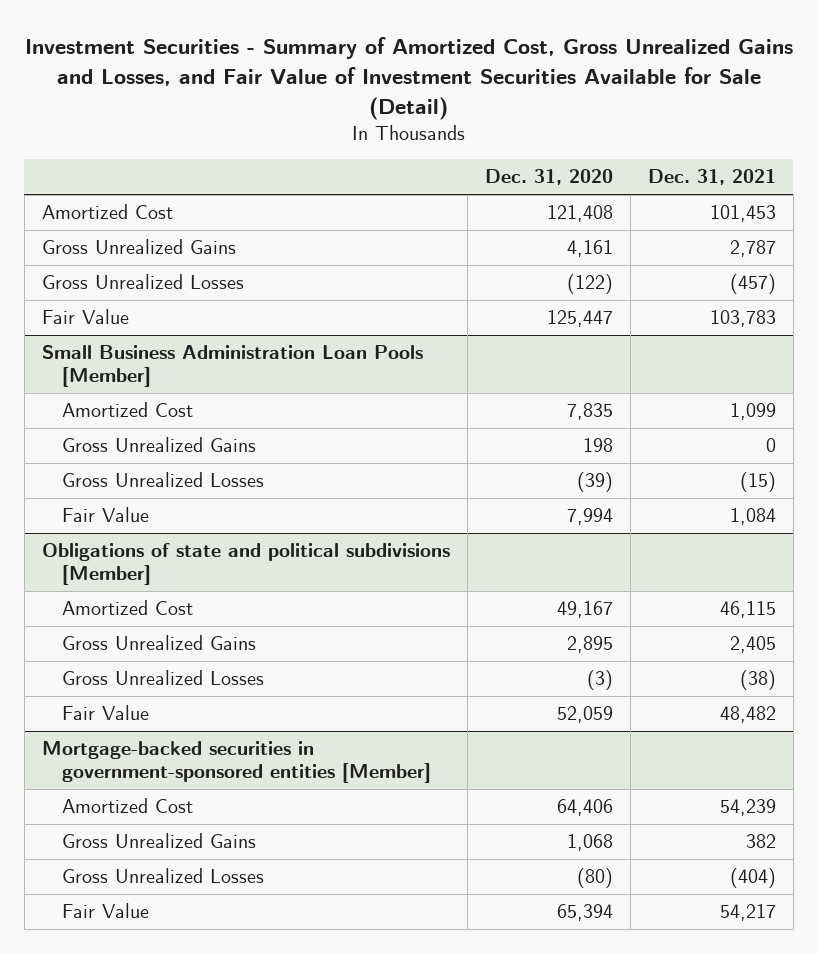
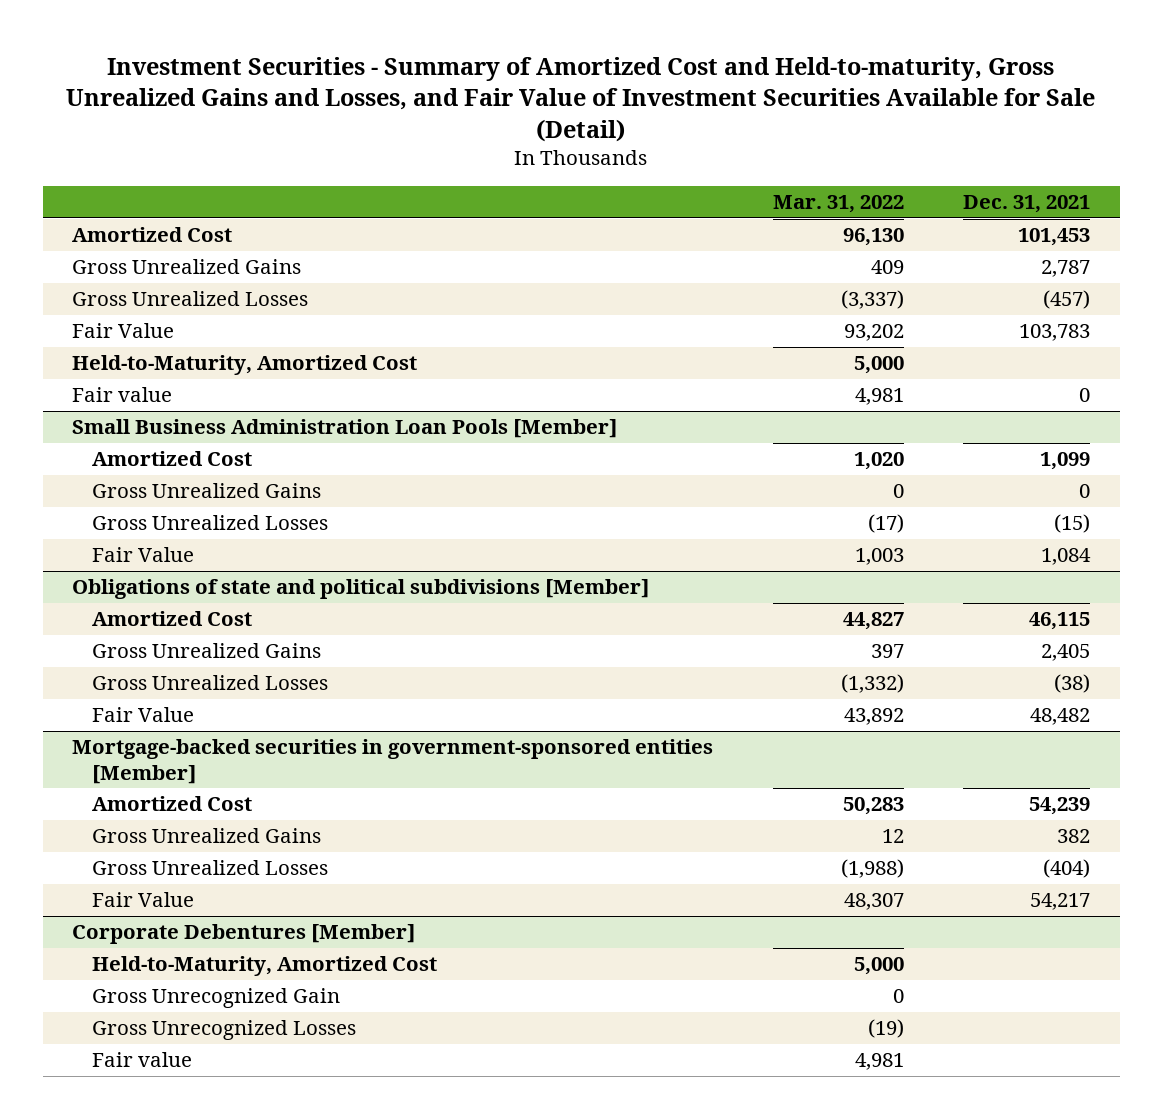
[24,36,793,120] Investment Securities - Summary of Amortized Cost, Gross Unrealized Gains and Losses, and Fair Value of Investment Securities Available for Sale (Detail) -> [66,56,1096,142] Investment Securities - Summary of Amortized Cost and Held-to-maturity, Gross Unrealized Gains and Losses, and Fair Value of Investment Securities Available for Sale (Detail)
[484,169,613,186] Dec. 31, 2020 -> none
none -> [772,195,904,214] Mar. 31, 2022
none -> [72,355,418,376] Held-to-Maturity, Amortized Cost
none -> [72,387,173,403] Fair value
none -> [72,924,416,945] Corporate Debentures [Member]
none -> [92,956,438,977] Held-to-Maturity, Amortized Cost
none -> [92,988,341,1009] Gross Unrecognized Gain
none -> [92,1020,357,1041] Gross Unrecognized Losses
none -> [92,1052,193,1068] Fair value

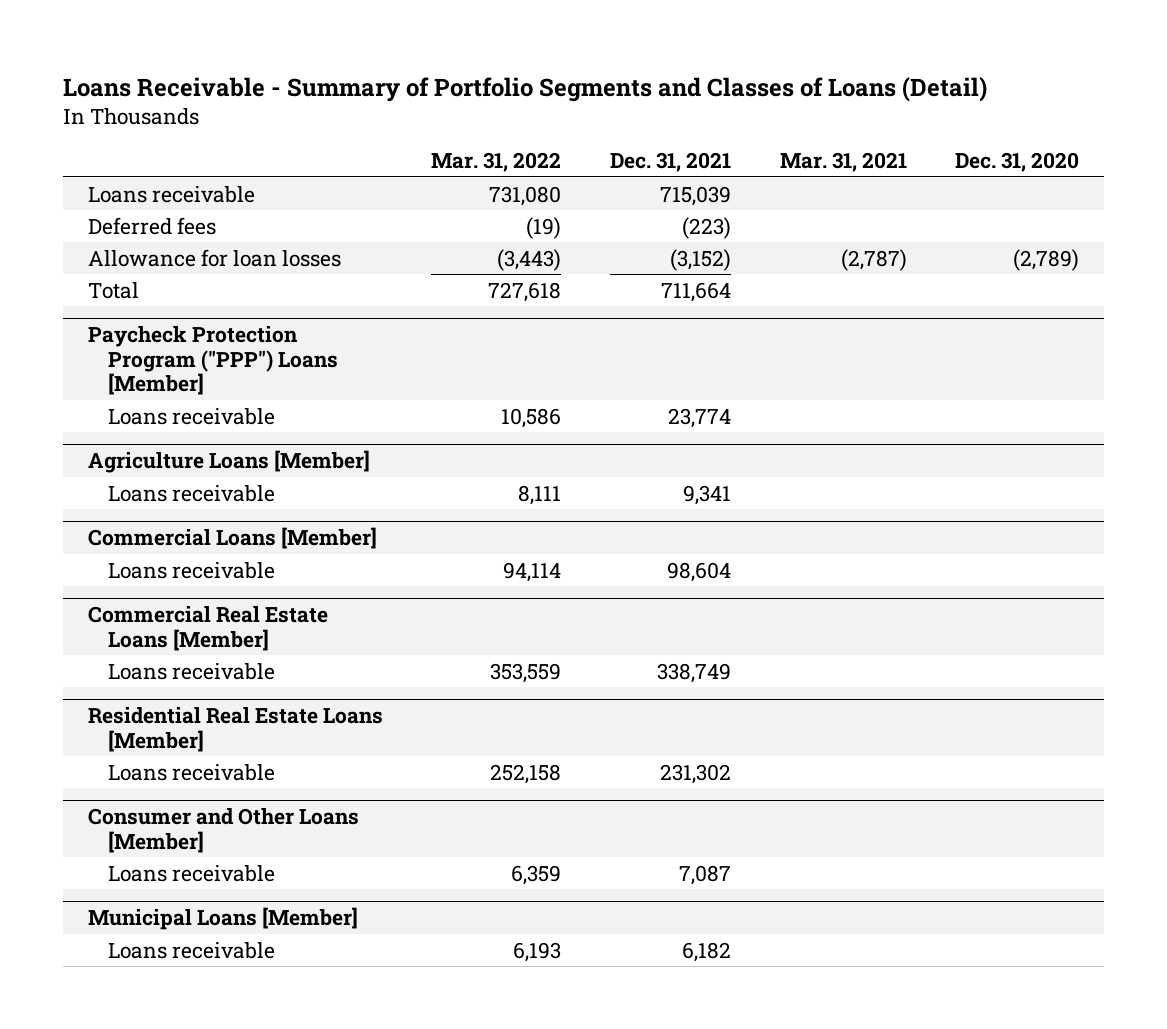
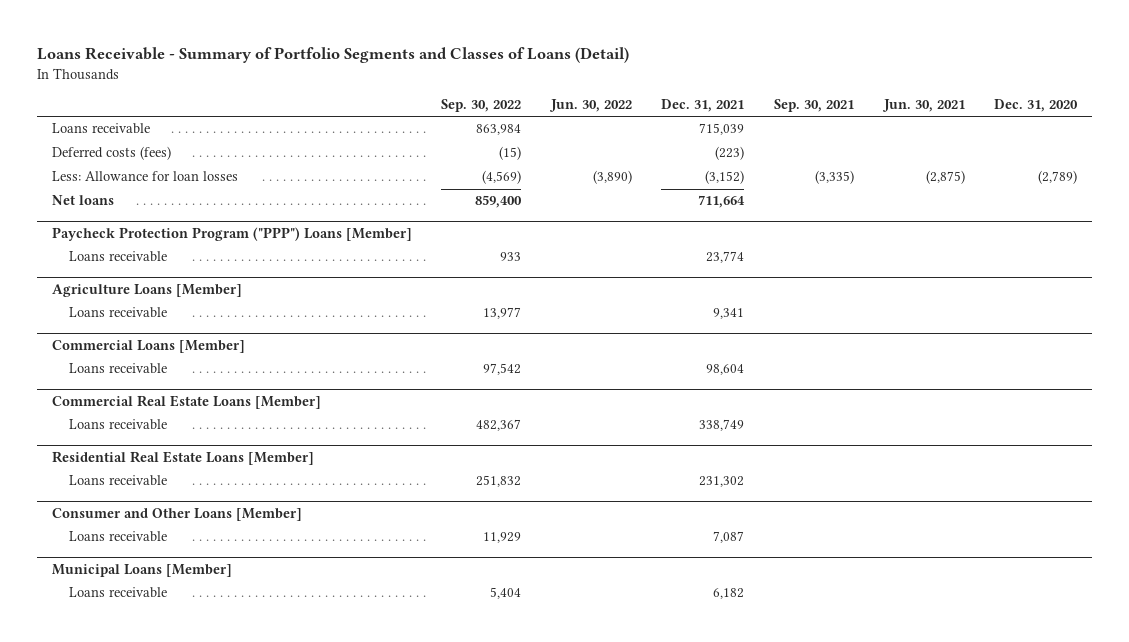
[431,152,562,173] Mar. 31, 2022 -> none
[779,152,907,173] Mar. 31, 2021 -> none
none -> [441,99,522,113] Sep. 30, 2022
none -> [548,99,632,113] Jun. 30, 2022
none -> [773,99,854,113] Sep. 30, 2021
none -> [881,99,965,113] Jun. 30, 2021
[87,216,216,235] Deferred fees -> [51,146,171,161] Deferred costs (fees)
[87,248,341,267] Allowance for loan losses -> [51,171,238,182] Less: Allowance for loan losses
[87,281,139,299] Total -> [51,195,114,206] Net loans

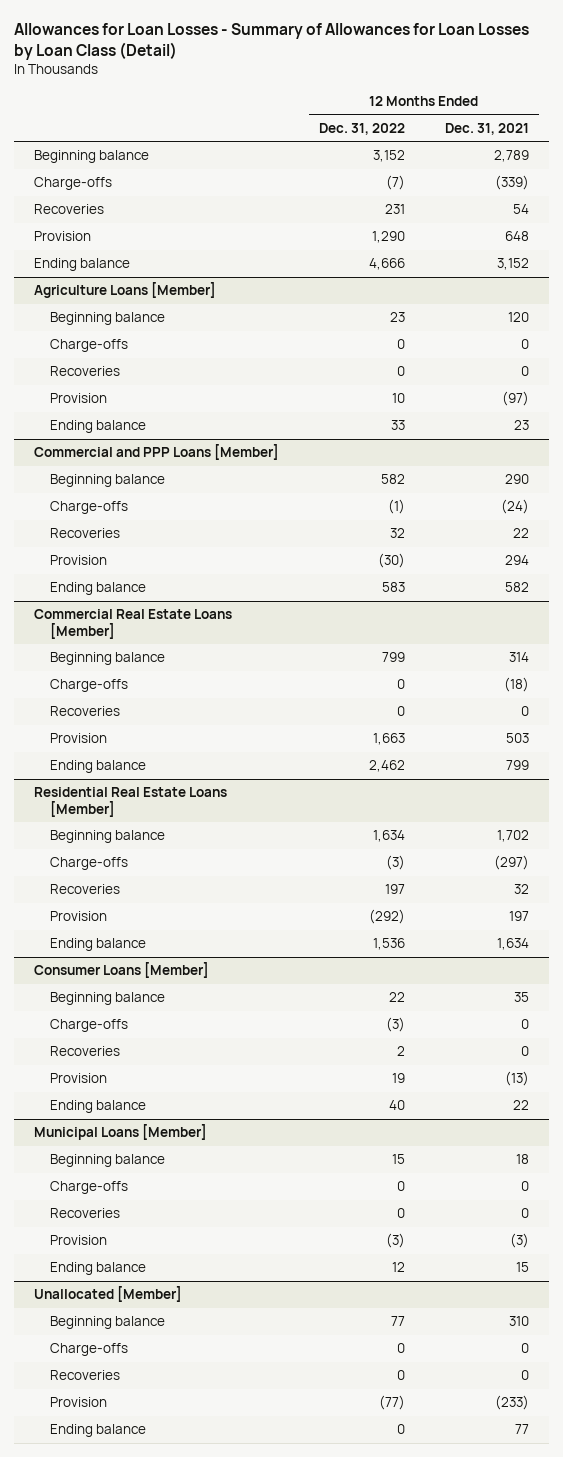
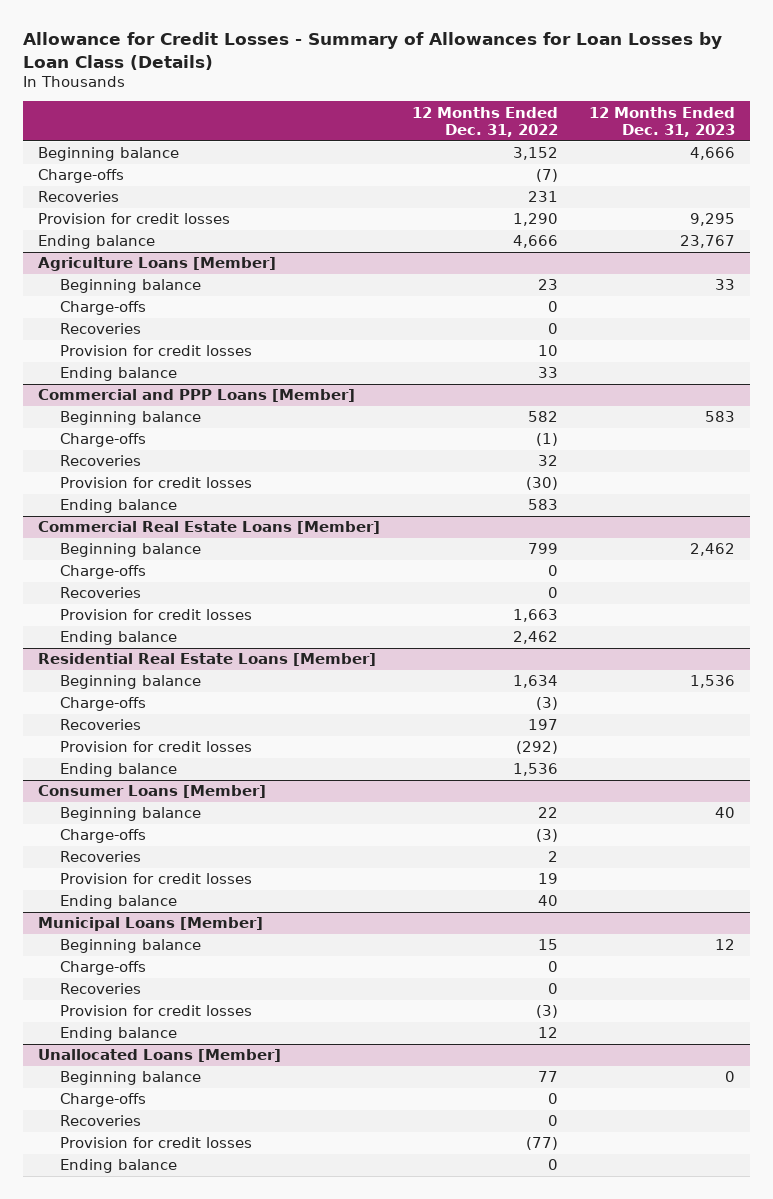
[13,22,529,60] Allowances for Loan Losses - Summary of Allowances for Loan Losses by Loan Class (Detail) -> [22,32,722,70] Allowance for Credit Losses - Summary of Allowances for Loan Losses by Loan Class (Details)
[444,122,529,135] Dec. 31, 2021 -> none
none -> [588,106,735,137] 12 Months Ended Dec. 31, 2023
[33,231,91,242] Provision -> [38,213,231,225] Provision for credit losses
[49,393,107,404] Provision -> [59,345,252,357] Provision for credit losses
[49,555,107,566] Provision -> [59,477,252,489] Provision for credit losses
[49,733,107,744] Provision -> [59,609,252,621] Provision for credit losses
[49,911,107,922] Provision -> [59,741,252,753] Provision for credit losses
[49,1073,107,1084] Provision -> [59,873,252,885] Provision for credit losses
[49,1235,107,1246] Provision -> [59,1005,252,1017] Provision for credit losses
[33,1286,182,1303] Unallocated [Member] -> [38,1049,282,1063] Unallocated Loans [Member]
[49,1397,107,1408] Provision -> [59,1137,252,1149] Provision for credit losses

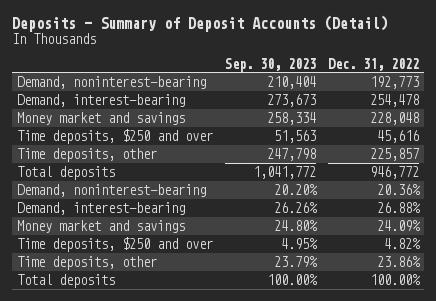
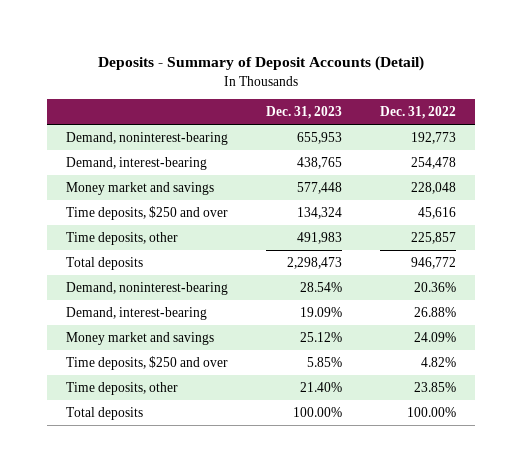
[225,57,317,72] Sep. 30, 2023 -> none
none -> [265,106,342,120] Dec. 31, 2023
[376,255,421,267] 23.86% -> [413,382,456,393] 23.85%

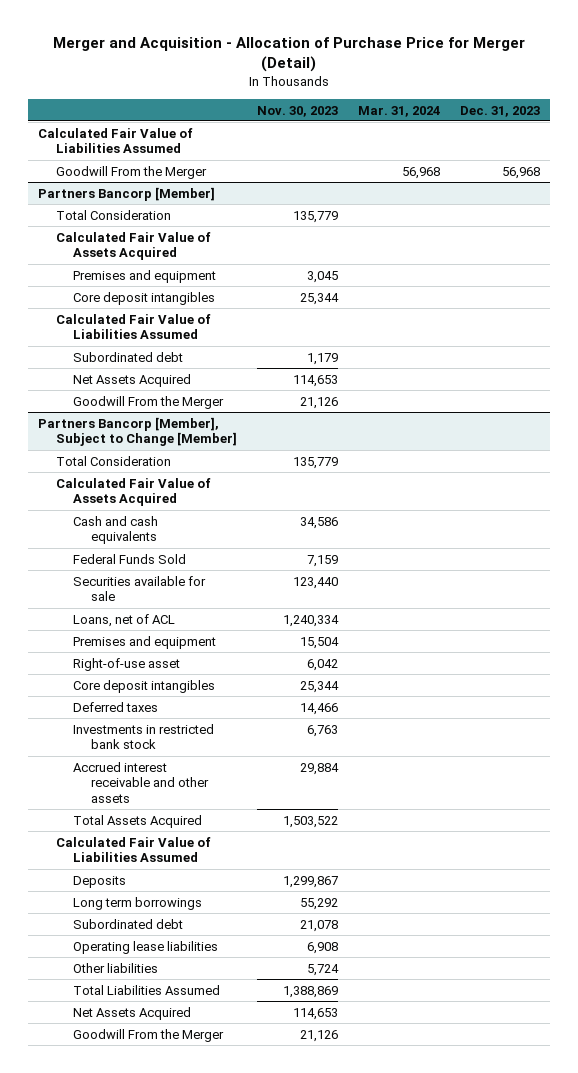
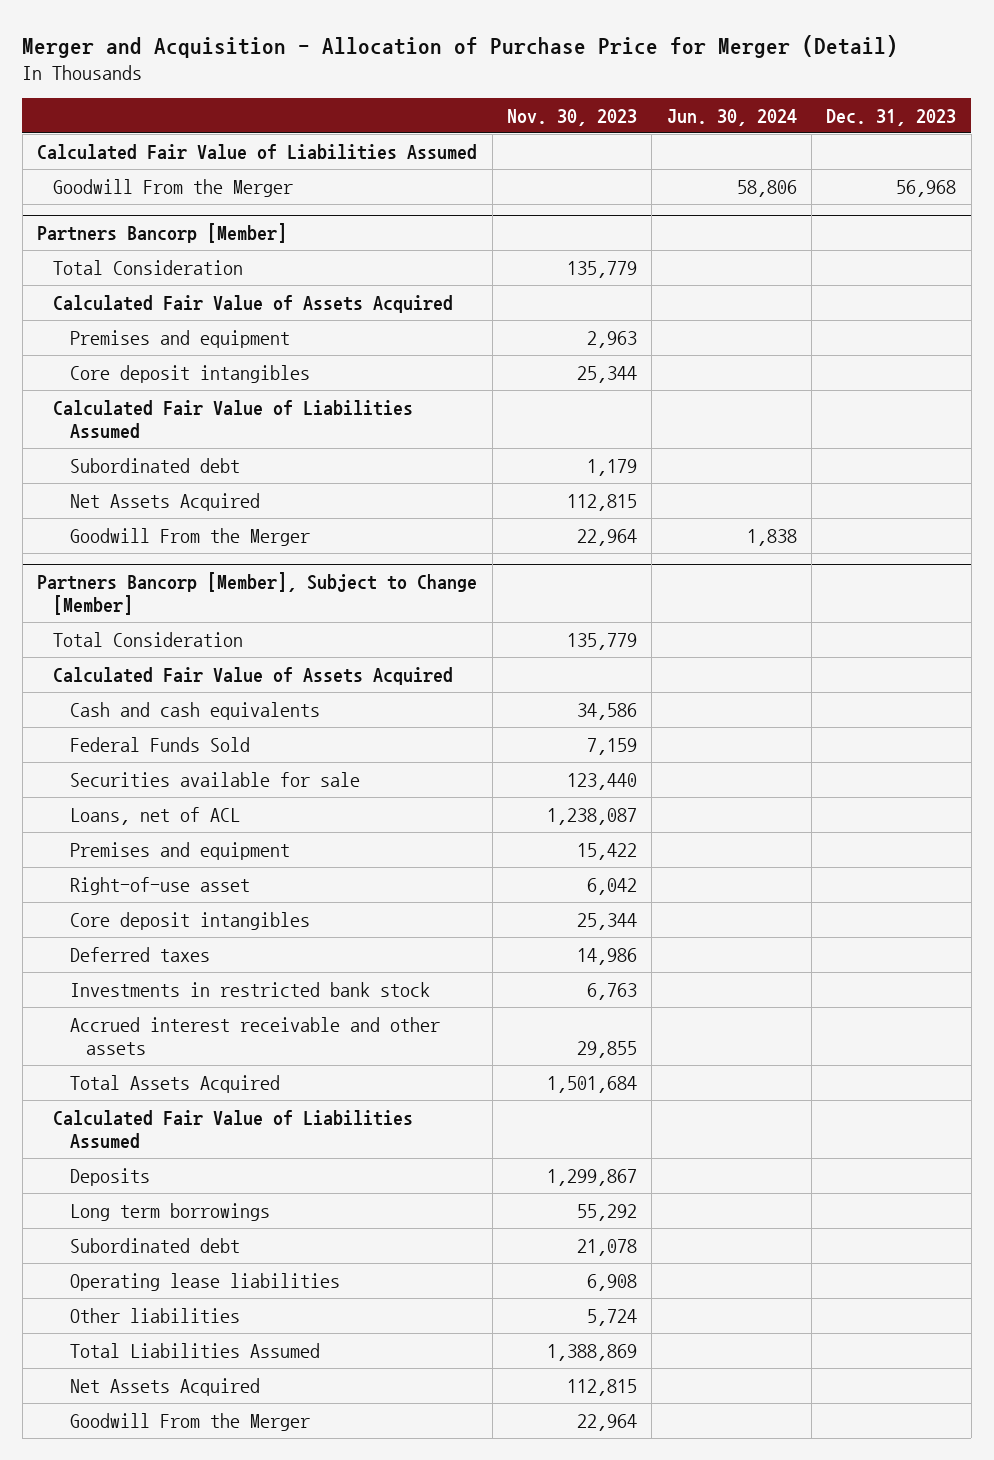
[358,105,441,117] Mar. 31, 2024 -> none
none -> [666,108,797,126] Jun. 30, 2024
[306,270,338,283] 3,045 -> [586,330,637,348] 2,963
[292,374,338,387] 114,653 -> [566,493,637,511] 112,815
[299,396,338,409] 21,126 -> [576,528,637,546] 22,964
[282,614,339,627] 1,240,334 -> [546,807,637,825] 1,238,087
[299,636,339,649] 15,504 -> [576,842,637,860] 15,422
[299,702,338,715] 14,466 -> [576,947,637,965] 14,986
[299,762,339,775] 29,884 -> [576,1040,637,1058] 29,855
[282,815,338,828] 1,503,522 -> [546,1075,637,1093] 1,501,684
[292,1007,338,1020] 114,653 -> [566,1378,637,1396] 112,815
[299,1029,338,1042] 21,126 -> [576,1413,637,1431] 22,964

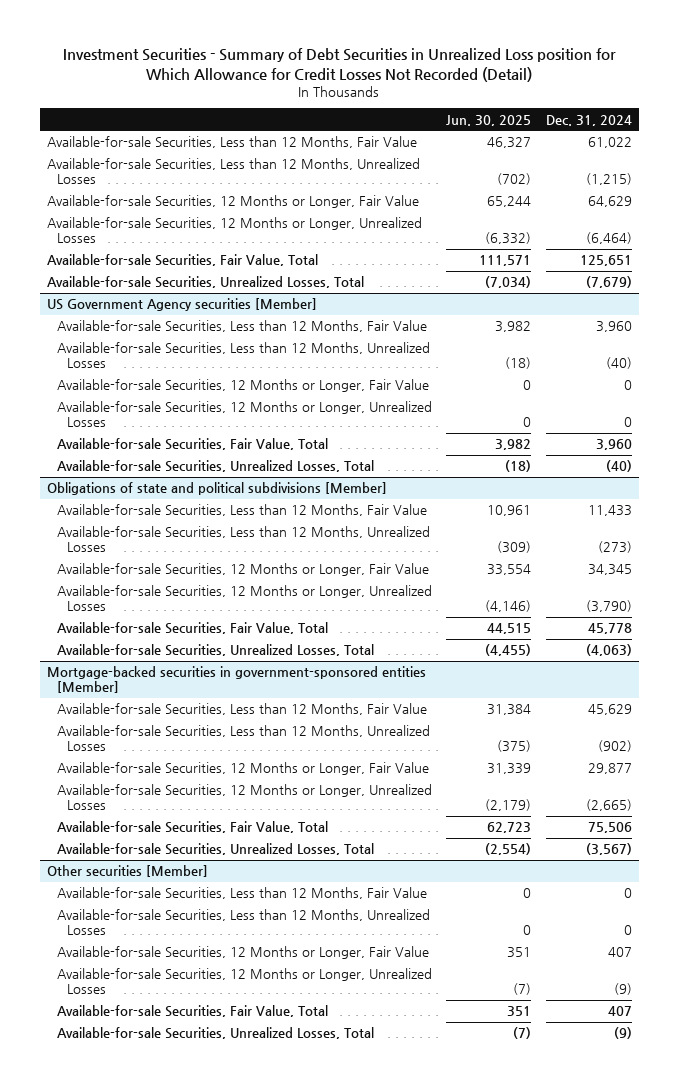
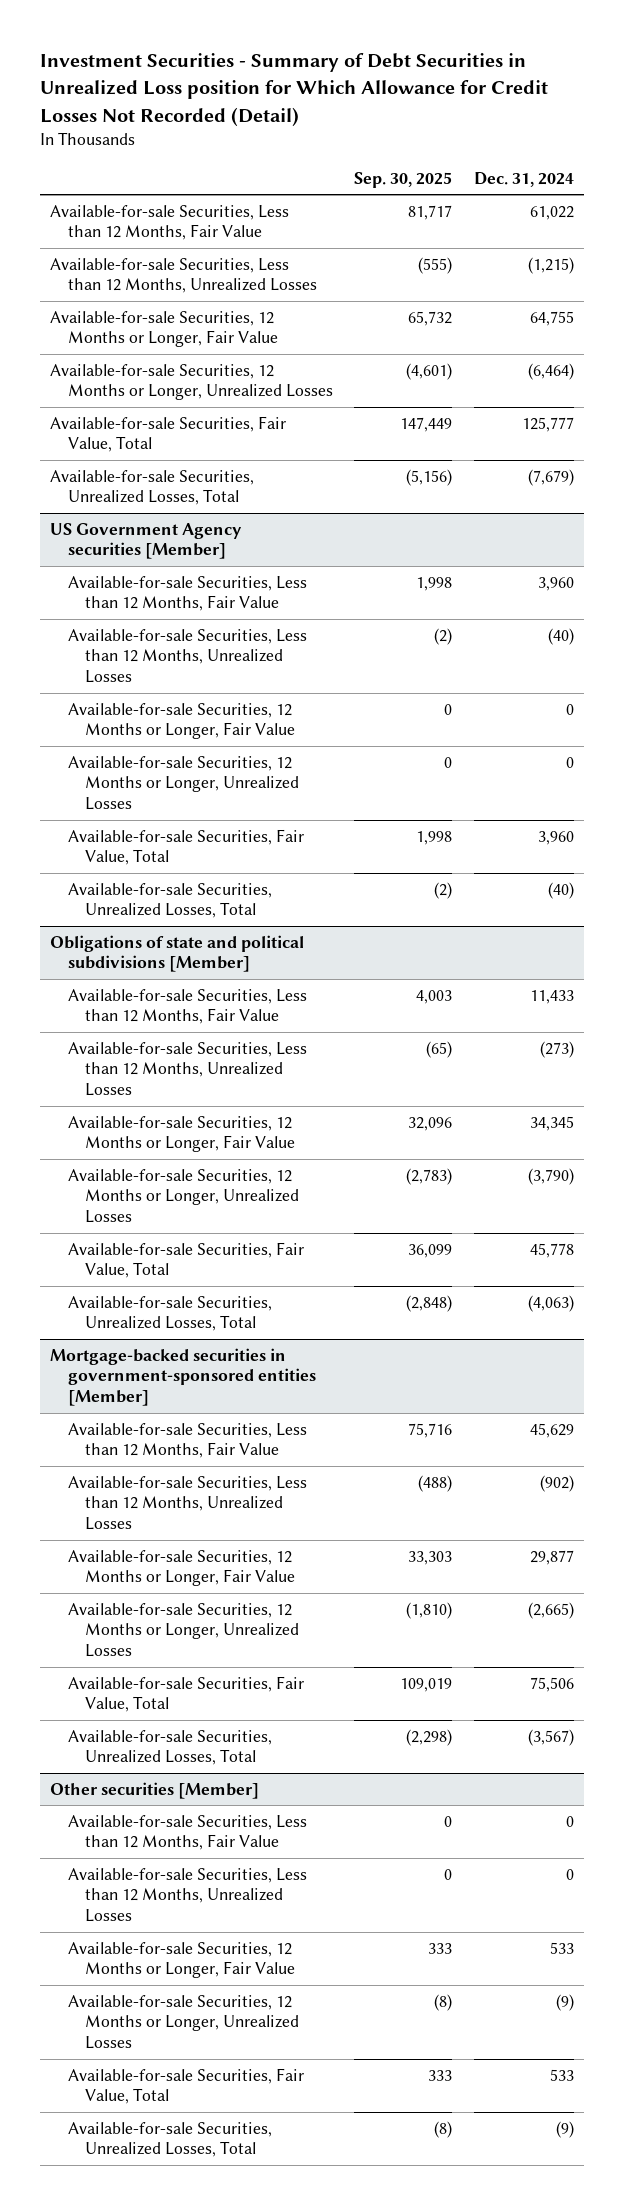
[446,114,532,126] Jun. 30, 2025 -> none
none -> [354,172,453,189] Sep. 30, 2025
[587,196,632,208] 64,629 -> [529,310,574,326] 64,755
[579,255,632,267] 125,651 -> [521,416,574,432] 125,777
[607,947,632,958] 407 -> [549,1941,574,1954] 533
[607,1006,632,1017] 407 -> [549,2068,574,2081] 533

